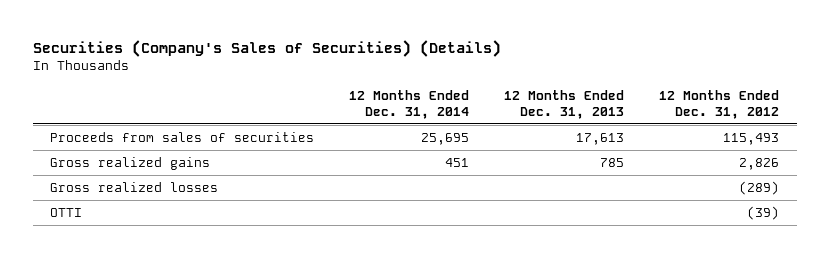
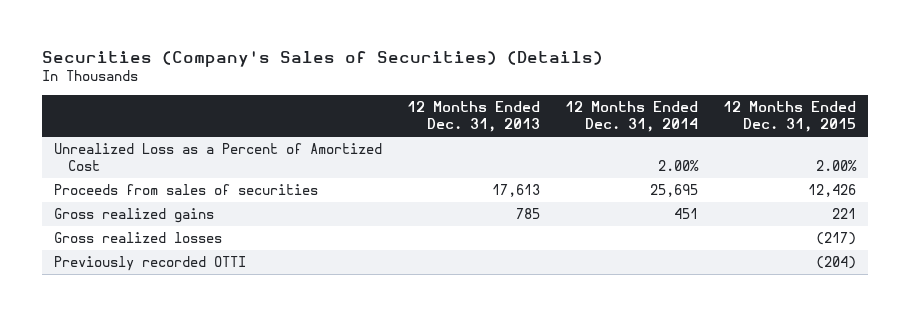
[659,89,780,119] 12 Months Ended Dec. 31, 2012 -> none
none -> [722,100,856,133] 12 Months Ended Dec. 31, 2015
none -> [54,143,383,172] Unrealized Loss as a Percent of Amortized Cost
[50,207,83,217] OTTI -> [54,256,247,272] Previously recorded OTTI

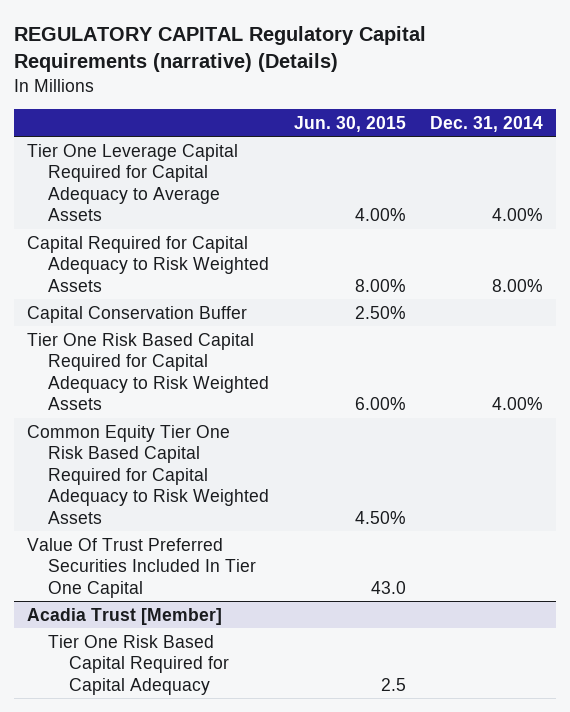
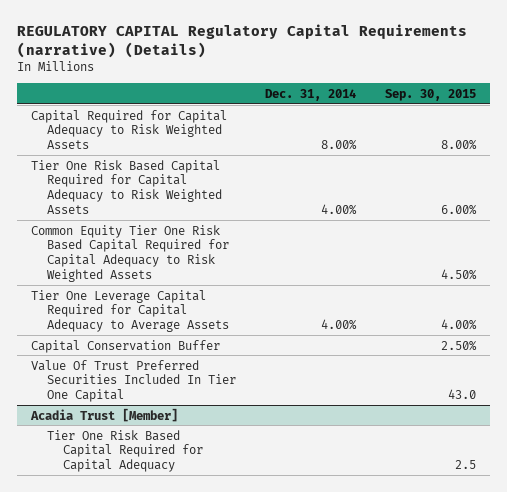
[293,115,406,132] Jun. 30, 2015 -> none
none -> [384,88,476,101] Sep. 30, 2015
[26,143,238,222] Tier One Leverage Capital Required for Capital Adequacy to Average Assets -> [31,289,230,332] Tier One Leverage Capital Required for Capital Adequacy to Average Assets
[26,305,247,323] Capital Conservation Buffer -> [31,339,221,353] Capital Conservation Buffer

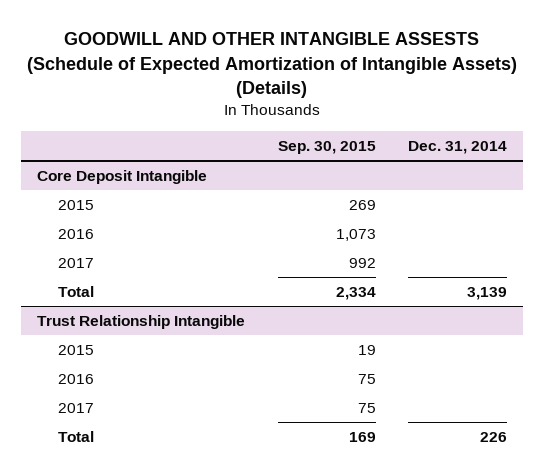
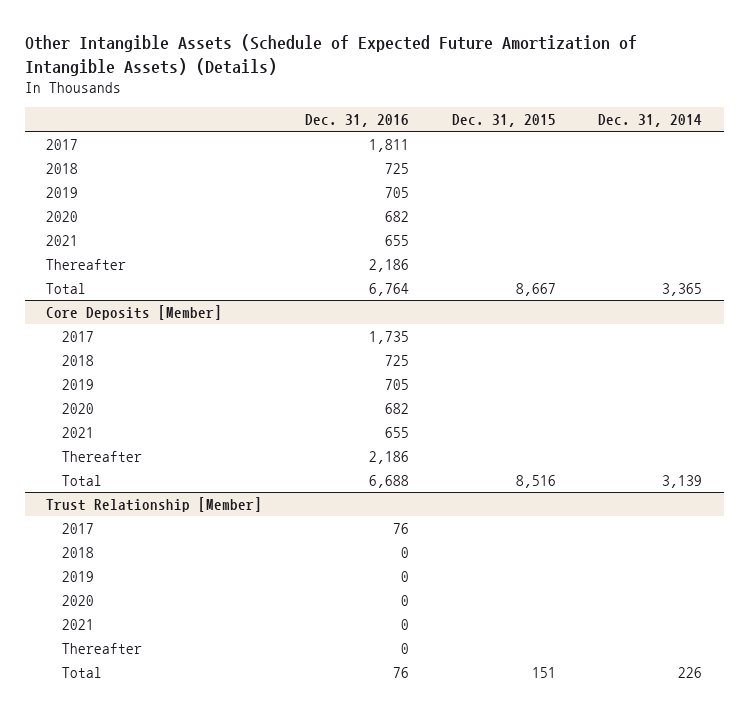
[27,32,518,99] GOODWILL AND OTHER INTANGIBLE ASSESTS (Schedule of Expected Amortization of Intangible Assets) (Details) -> [24,34,637,76] Other Intangible Assets (Schedule of Expected Future Amortization of Intangible Assets) (Details)
[277,141,376,155] Sep. 30, 2015 -> none
none -> [304,114,409,128] Dec. 31, 2016
none -> [451,114,556,128] Dec. 31, 2015
[57,199,94,210] 2015 -> none
[57,228,94,239] 2016 -> none
none -> [46,138,79,150] 2017
none -> [46,162,79,174] 2018
none -> [46,186,79,198] 2019
none -> [46,210,79,222] 2020
none -> [46,234,79,246] 2021
none -> [46,258,127,270] Thereafter
none -> [46,282,87,294] Total
[37,169,208,184] Core Deposit Intangible -> [46,304,223,320] Core Deposits [Member]
none -> [62,354,95,366] 2018
none -> [62,378,95,390] 2019
none -> [62,402,95,414] 2020
none -> [62,426,95,438] 2021
none -> [62,450,143,462] Thereafter
[57,344,94,355] 2015 -> none
[57,373,94,384] 2016 -> none
[37,314,246,329] Trust Relationship Intangible -> [46,496,263,512] Trust Relationship [Member]
none -> [62,546,95,558] 2018
none -> [62,570,95,582] 2019
none -> [62,594,95,606] 2020
none -> [62,618,95,630] 2021
none -> [62,642,143,654] Thereafter

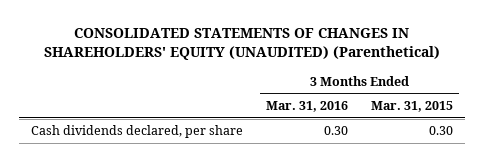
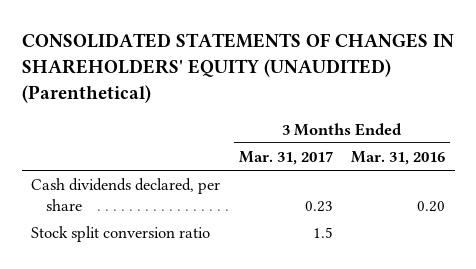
[371,101,454,113] Mar. 31, 2015 -> none
none -> [238,151,333,166] Mar. 31, 2017
[323,126,348,136] 0.30 -> [417,200,446,212] 0.20
none -> [30,226,210,243] Stock split conversion ratio

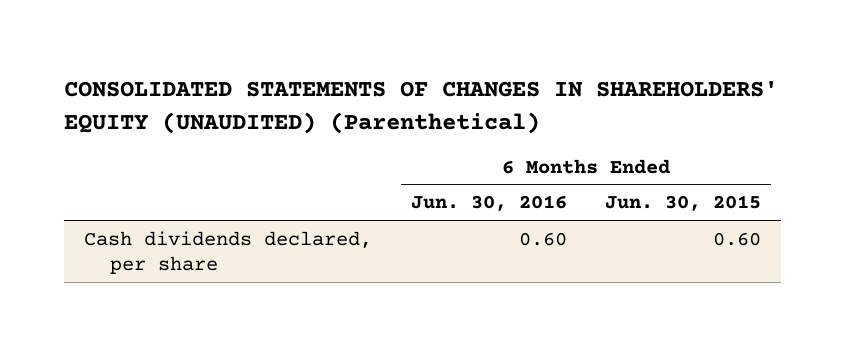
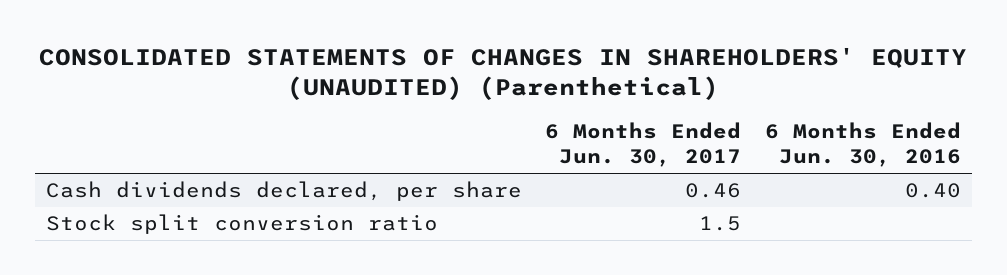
[605,195,762,212] Jun. 30, 2015 -> none
none -> [545,122,742,168] 6 Months Ended Jun. 30, 2017
[518,231,567,246] 0.60 -> [904,183,961,199] 0.40
none -> [46,214,439,235] Stock split conversion ratio

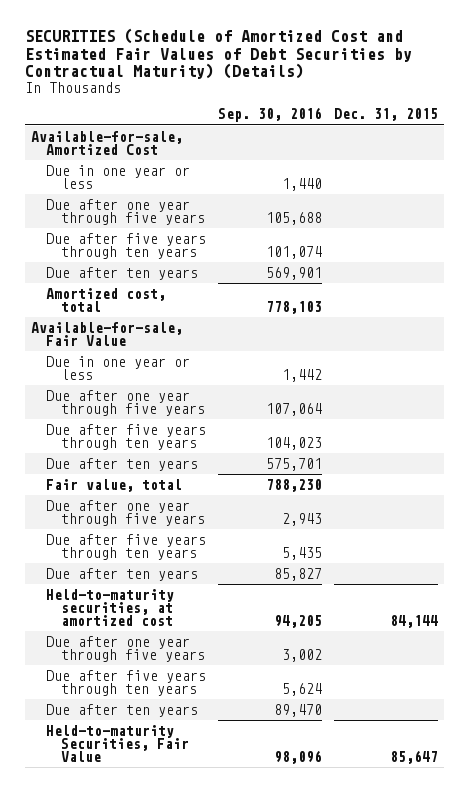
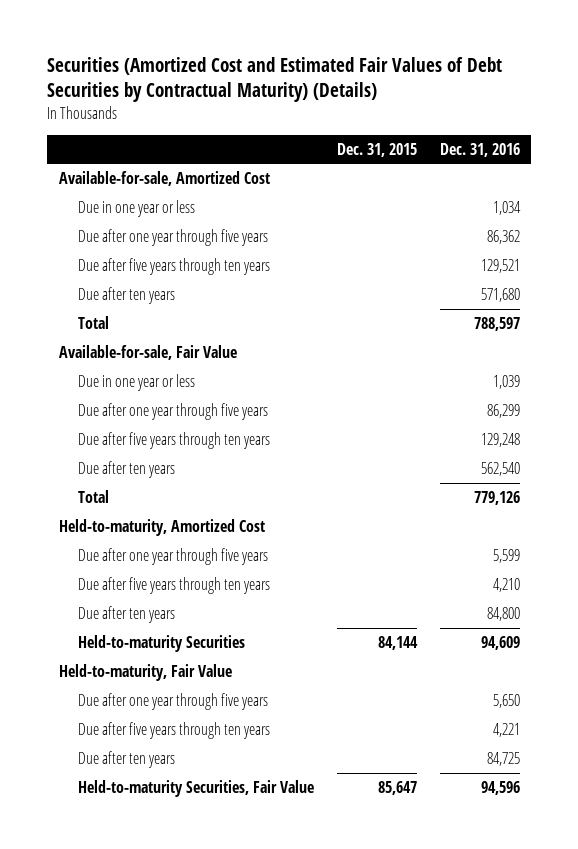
[24,28,412,80] SECURITIES (Schedule of Amortized Cost and Estimated Fair Values of Debt Securities by Contractual Maturity) (Details) -> [47,57,503,103] Securities (Amortized Cost and Estimated Fair Values of Debt Securities by Contractual Maturity) (Details)
[218,107,323,123] Sep. 30, 2016 -> none
none -> [439,142,520,157] Dec. 31, 2016
[45,287,166,312] Amortized cost, total -> [78,316,110,330] Total
[45,478,182,492] Fair value, total -> [78,490,110,504] Total
none -> [58,519,265,537] Held-to-maturity, Amortized Cost
[45,588,174,627] Held-to-maturity securities, at amortized cost -> [78,635,246,653] Held-to-maturity Securities
none -> [58,664,232,682] Held-to-maturity, Fair Value

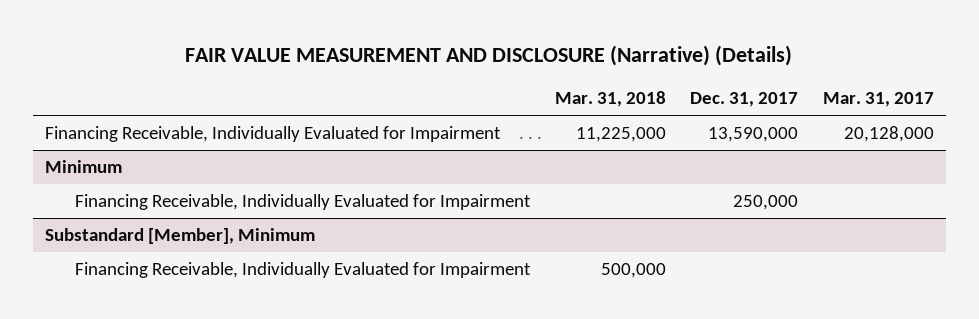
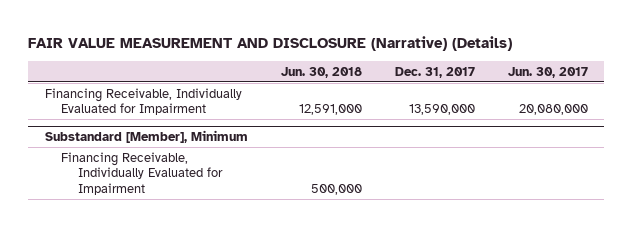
[554,91,666,108] Mar. 31, 2018 -> none
[822,92,934,108] Mar. 31, 2017 -> none
none -> [280,66,362,78] Jun. 30, 2018
none -> [507,66,588,78] Jun. 30, 2017
[45,160,123,174] Minimum -> none
[75,194,532,211] Financing Receivable, Individually Evaluated for Impairment -> none

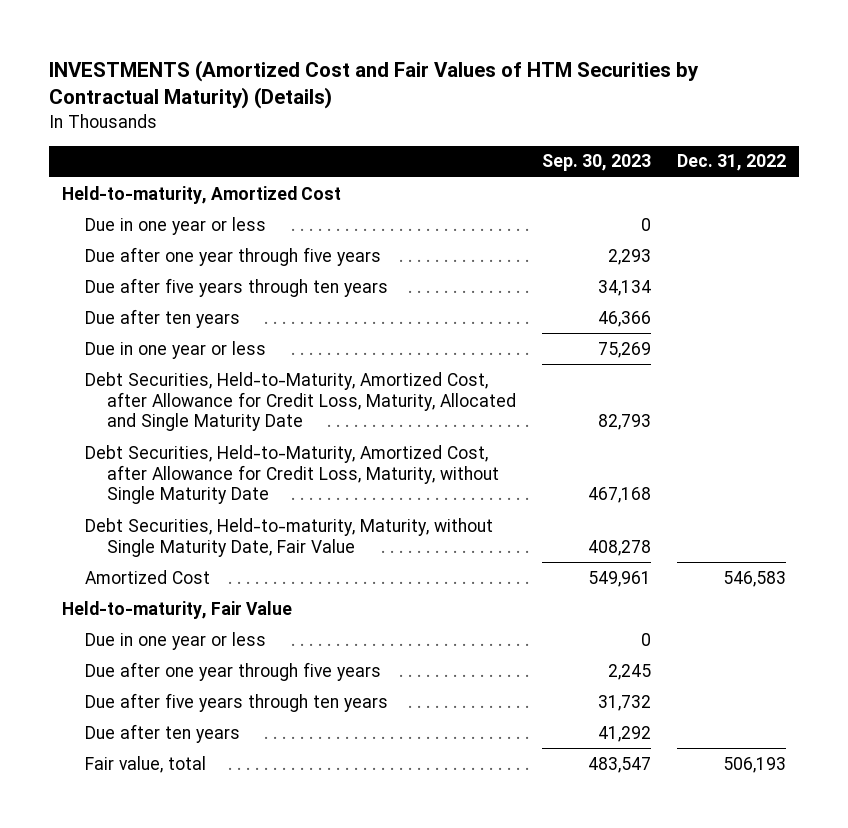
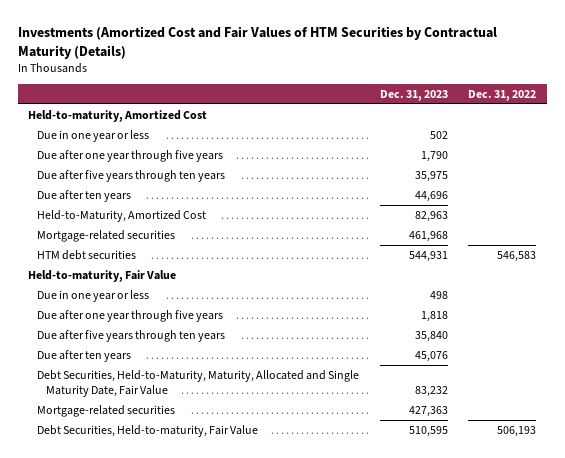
[49,59,700,110] INVESTMENTS (Amortized Cost and Fair Values of HTM Securities by Contractual Maturity) (Details) -> [18,26,498,59] Investments (Amortized Cost and Fair Values of HTM Securities by Contractual Maturity (Details)
[541,154,651,172] Sep. 30, 2023 -> none
none -> [379,90,448,102] Dec. 31, 2023
[84,340,266,359] Due in one year or less -> none
[84,517,493,557] Debt Securities, Held-to-maturity, Maturity, without Single Maturity Date, Fair Value -> none
[84,371,516,432] Debt Securities, Held-to-Maturity, Amortized Cost, after Allowance for Credit Loss, Maturity, Allocated and Single Maturity Date -> [37,209,207,222] Held-to-Maturity, Amortized Cost
[84,444,499,505] Debt Securities, Held-to-Maturity, Amortized Cost, after Allowance for Credit Loss, Maturity, without Single Maturity Date -> [37,229,176,242] Mortgage-related securities
[84,569,210,584] Amortized Cost -> [37,249,137,260] HTM debt securities
none -> [37,369,360,398] Debt Securities, Held-to-Maturity, Maturity, Allocated and Single Maturity Date, Fair Value
none -> [37,404,176,417] Mortgage-related securities
[84,755,206,773] Fair value, total -> [37,424,259,437] Debt Securities, Held-to-maturity, Fair Value

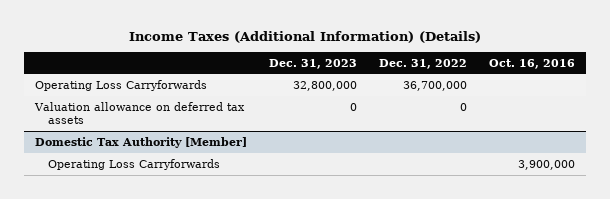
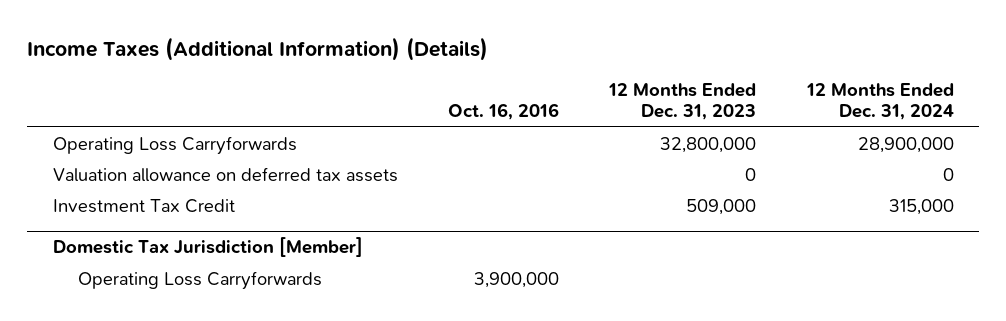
[268,58,357,69] Dec. 31, 2023 -> none
[379,58,468,69] Dec. 31, 2022 -> none
none -> [608,83,757,121] 12 Months Ended Dec. 31, 2023
none -> [805,83,954,121] 12 Months Ended Dec. 31, 2024
none -> [52,198,235,213] Investment Tax Credit
[34,136,247,148] Domestic Tax Authority [Member] -> [52,237,363,258] Domestic Tax Jurisdiction [Member]

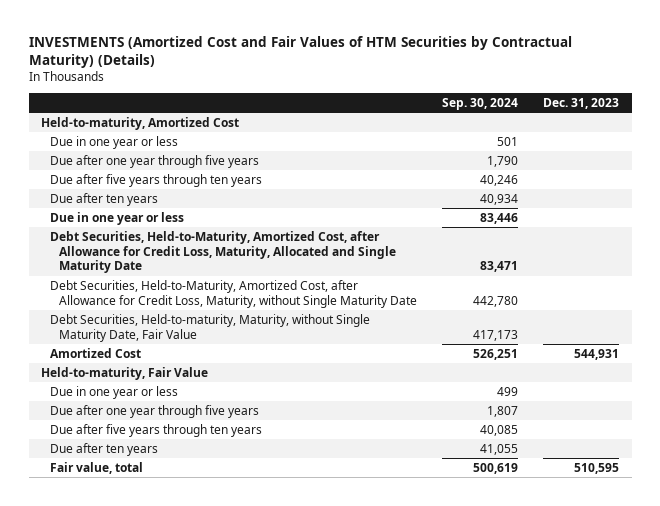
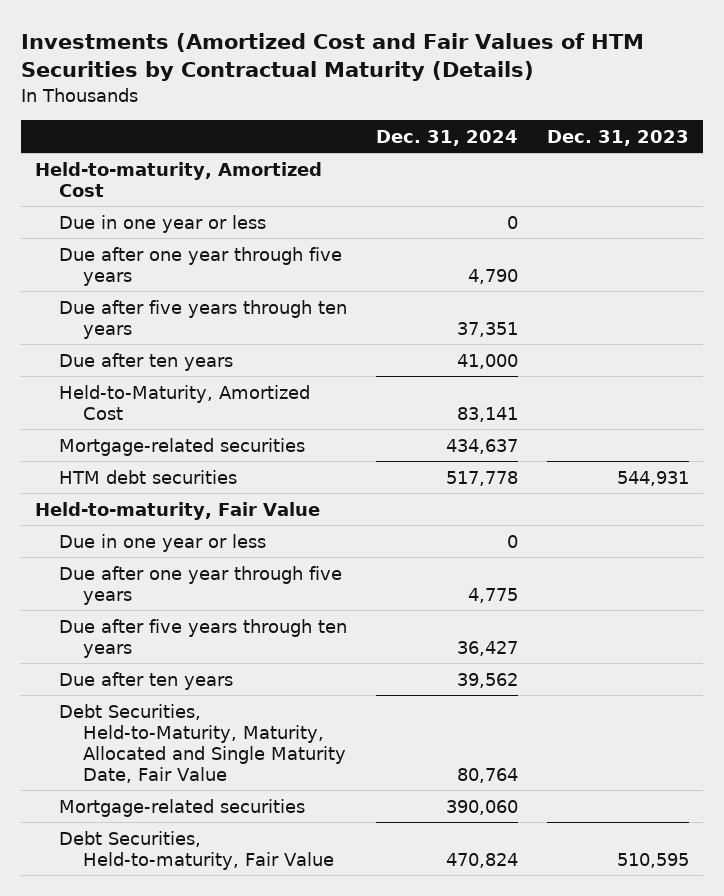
[28,35,572,69] INVESTMENTS (Amortized Cost and Fair Values of HTM Securities by Contractual Maturity) (Details) -> [20,32,644,82] Investments (Amortized Cost and Fair Values of HTM Securities by Contractual Maturity (Details)
[441,97,518,110] Sep. 30, 2024 -> none
none -> [375,129,518,146] Dec. 31, 2024
[49,211,184,225] Due in one year or less -> none
[49,313,370,342] Debt Securities, Held-to-maturity, Maturity, without Single Maturity Date, Fair Value -> none
[49,230,396,274] Debt Securities, Held-to-Maturity, Amortized Cost, after Allowance for Credit Loss, Maturity, Allocated and Single Maturity Date -> [59,384,311,420] Held-to-Maturity, Amortized Cost
[49,279,417,308] Debt Securities, Held-to-Maturity, Amortized Cost, after Allowance for Credit Loss, Maturity, without Single Maturity Date -> [59,437,306,456] Mortgage-related securities
[49,347,141,358] Amortized Cost -> [59,469,238,484] HTM debt securities
none -> [59,703,347,783] Debt Securities, Held-to-Maturity, Maturity, Allocated and Single Maturity Date, Fair Value
none -> [59,798,306,817] Mortgage-related securities
[49,461,143,474] Fair value, total -> [59,830,335,870] Debt Securities, Held-to-maturity, Fair Value

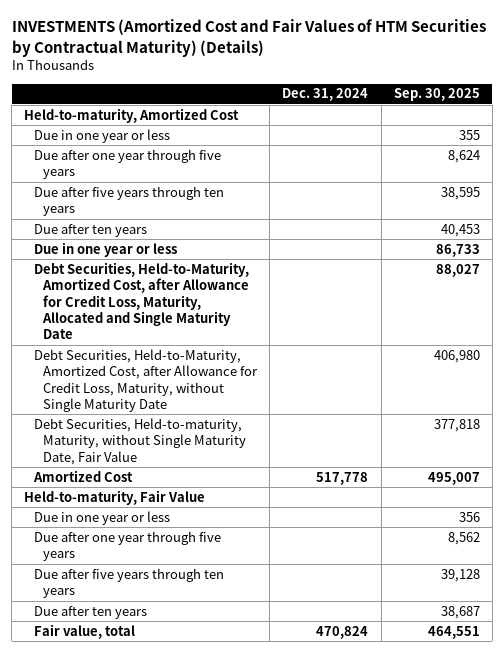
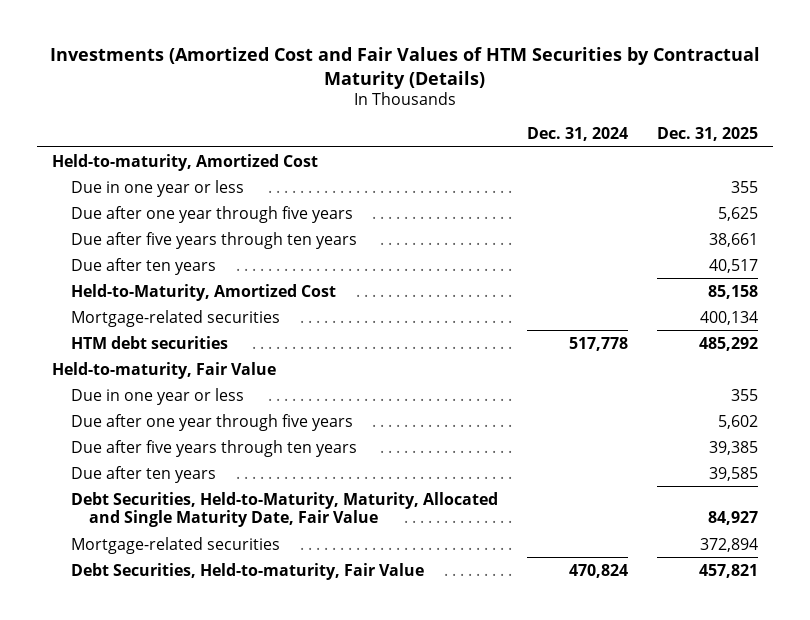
[11,19,486,57] INVESTMENTS (Amortized Cost and Fair Values of HTM Securities by Contractual Maturity) (Details) -> [50,46,761,89] Investments (Amortized Cost and Fair Values of HTM Securities by Contractual Maturity (Details)
[393,88,480,102] Sep. 30, 2025 -> none
none -> [657,127,759,142] Dec. 31, 2025
[33,241,177,257] Due in one year or less -> none
[33,417,247,465] Debt Securities, Held-to-maturity, Maturity, without Single Maturity Date, Fair Value -> none
[33,261,250,340] Debt Securities, Held-to-Maturity, Amortized Cost, after Allowance for Credit Loss, Maturity, Allocated and Single Maturity Date -> [70,283,336,301] Held-to-Maturity, Amortized Cost
[33,348,259,412] Debt Securities, Held-to-Maturity, Amortized Cost, after Allowance for Credit Loss, Maturity, without Single Maturity Date -> [70,309,280,327] Mortgage-related securities
[32,469,133,482] Amortized Cost -> [70,335,228,349] HTM debt securities
none -> [70,491,498,528] Debt Securities, Held-to-Maturity, Maturity, Allocated and Single Maturity Date, Fair Value
none -> [70,536,280,554] Mortgage-related securities
[33,623,135,639] Fair value, total -> [70,562,424,580] Debt Securities, Held-to-maturity, Fair Value

